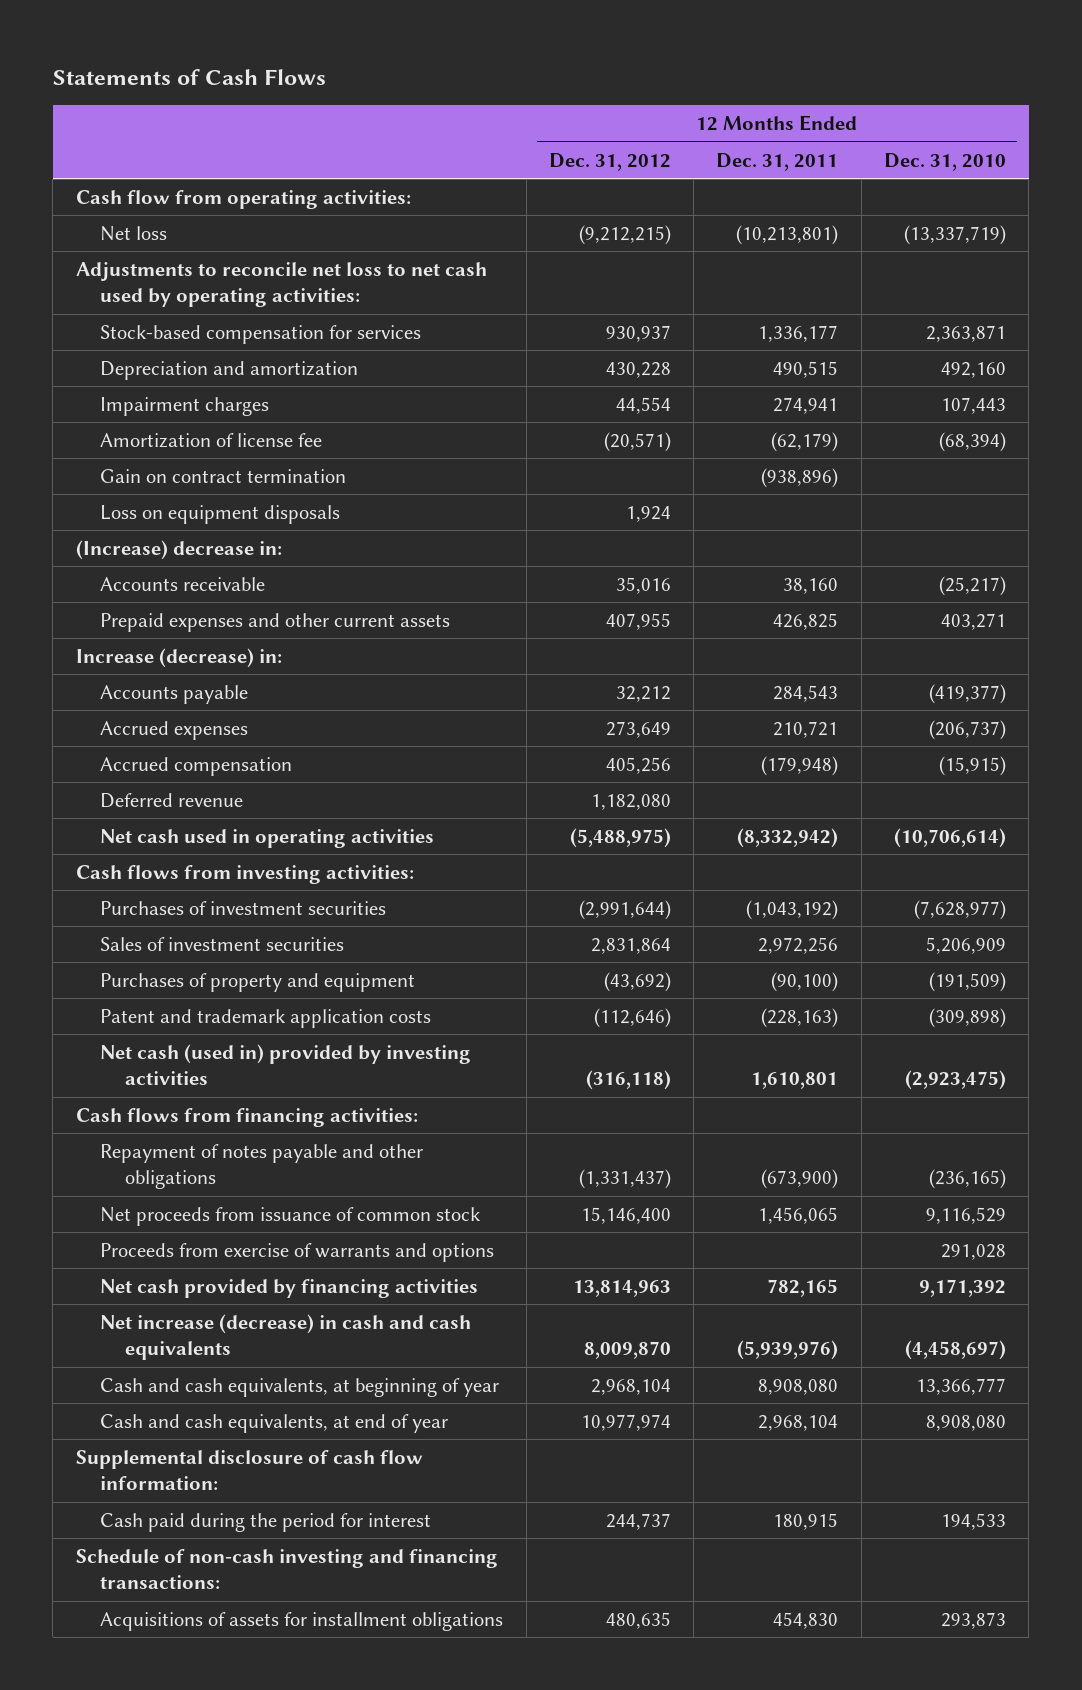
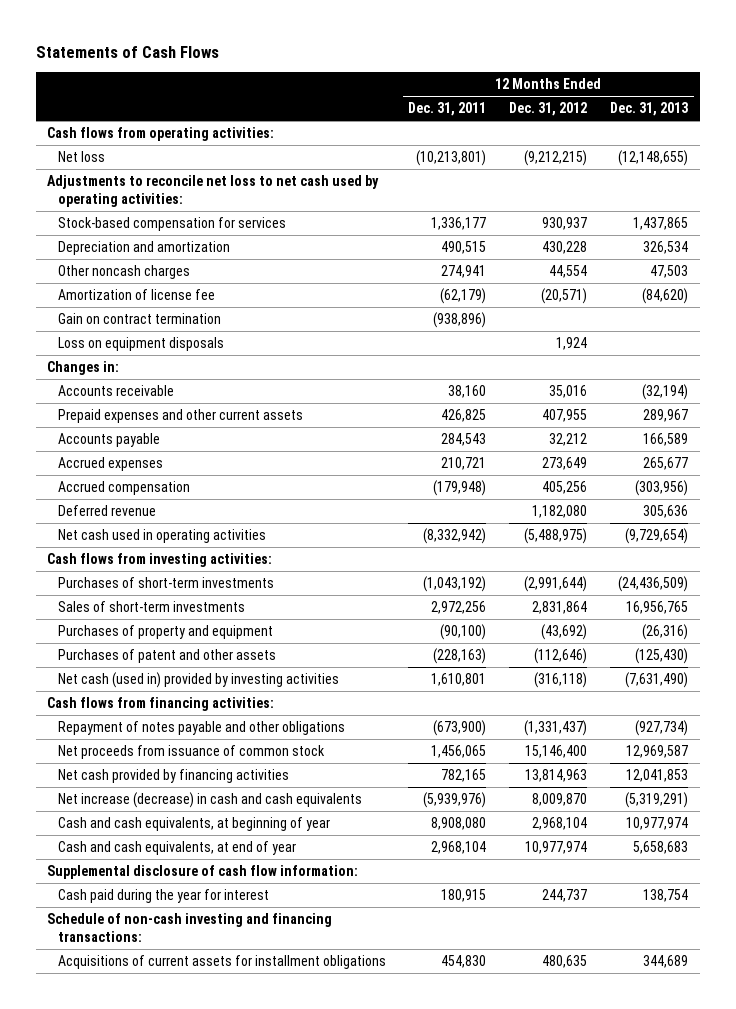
[883,152,1006,171] Dec. 31, 2010 -> none
none -> [610,102,689,117] Dec. 31, 2013
[75,189,411,209] Cash flow from operating activities: -> [47,127,275,142] Cash flows from operating activities:
[100,396,270,416] Impairment charges -> [57,265,190,280] Other noncash charges
[75,539,282,560] (Increase) decrease in: -> none
none -> [47,361,120,376] Changes in:
[75,647,282,668] Increase (decrease) in: -> none
[100,900,387,915] Purchases of investment securities -> [57,577,274,589] Purchases of short-term investments
[100,936,345,951] Sales of investment securities -> [57,601,245,613] Sales of short-term investments
[100,1008,432,1028] Patent and trademark application costs -> [57,649,276,664] Purchases of patent and other assets
[100,1242,495,1262] Proceeds from exercise of warrants and options -> none
[100,1512,432,1532] Cash paid during the period for interest -> [57,889,269,904] Cash paid during the year for interest
[100,1611,504,1631] Acquisitions of assets for installment obligations -> [57,955,386,970] Acquisitions of current assets for installment obligations

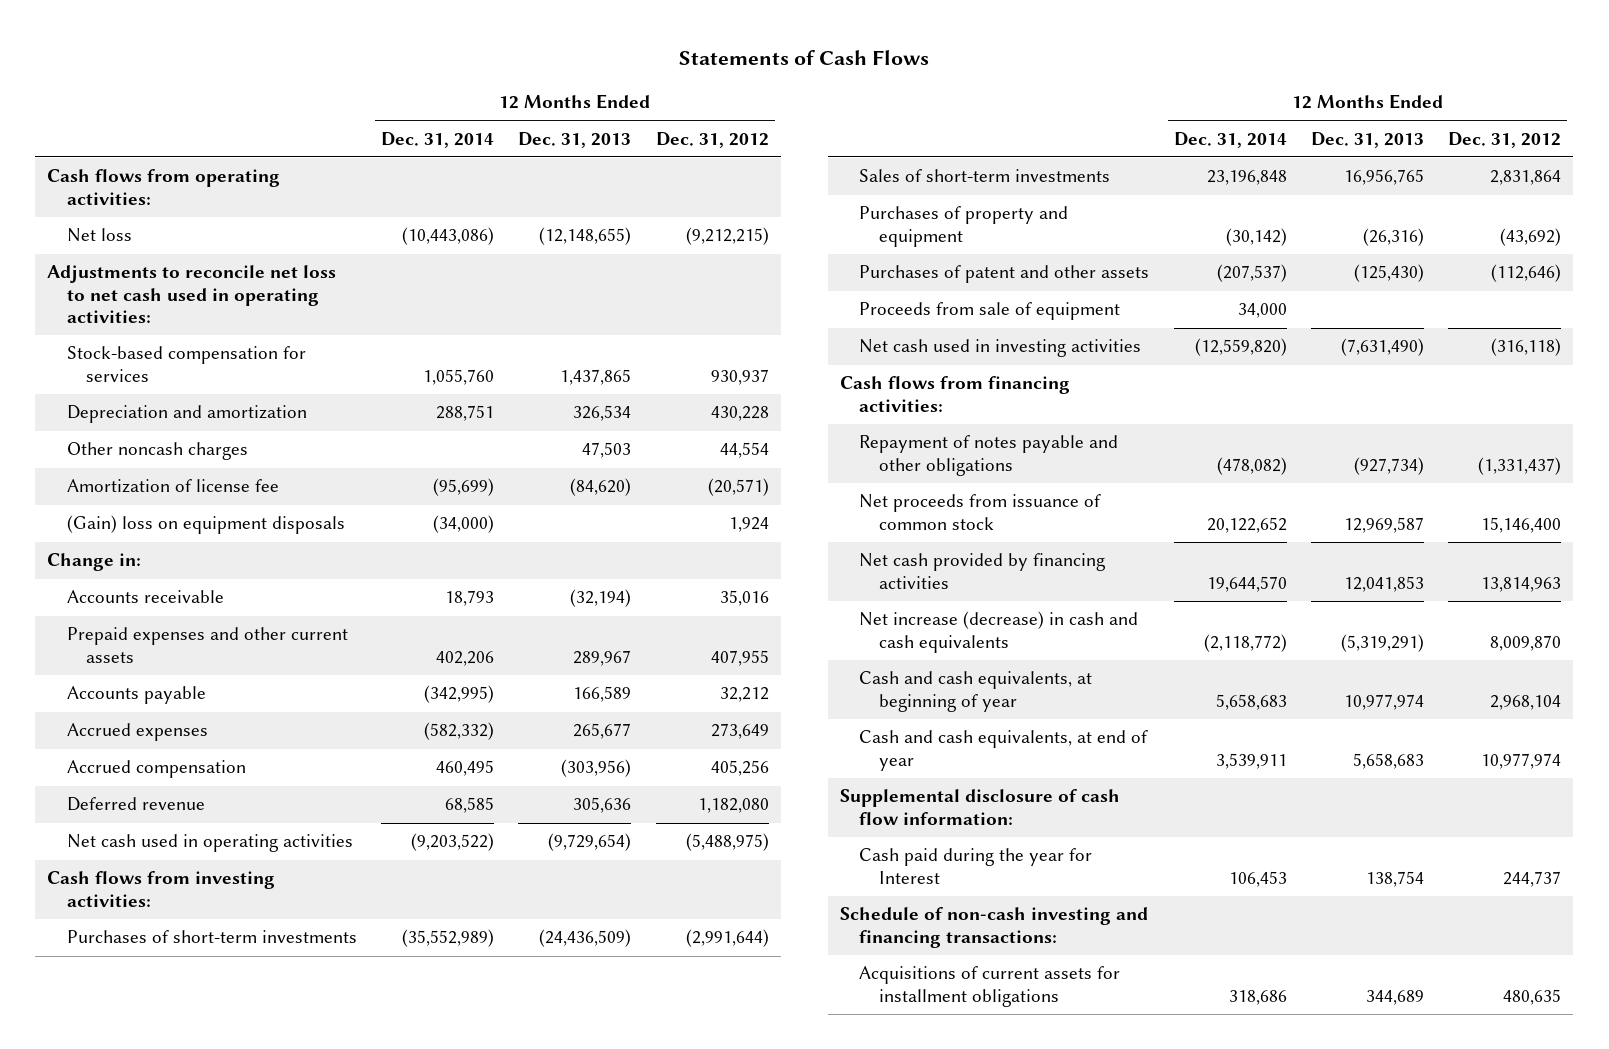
[408,102,487,117] Dec. 31, 2011 -> none
none -> [381,131,495,148] Dec. 31, 2014
[47,175,380,208] Adjustments to reconcile net loss to net cash used by operating activities: -> [47,265,337,323] Adjustments to reconcile net loss to net cash used in operating activities:
[57,313,221,325] Gain on contract termination -> none
[57,337,224,352] Loss on equipment disposals -> [66,515,345,535] (Gain) loss on equipment disposals
[47,361,120,376] Changes in: -> [47,553,142,572] Change in:
none -> [859,302,1121,321] Proceeds from sale of equipment
[57,672,339,689] Net cash (used in) provided by investing activities -> [859,339,1142,358] Net cash used in investing activities
[57,889,269,904] Cash paid during the year for interest -> [859,848,1093,884] Cash paid during the year for Interest

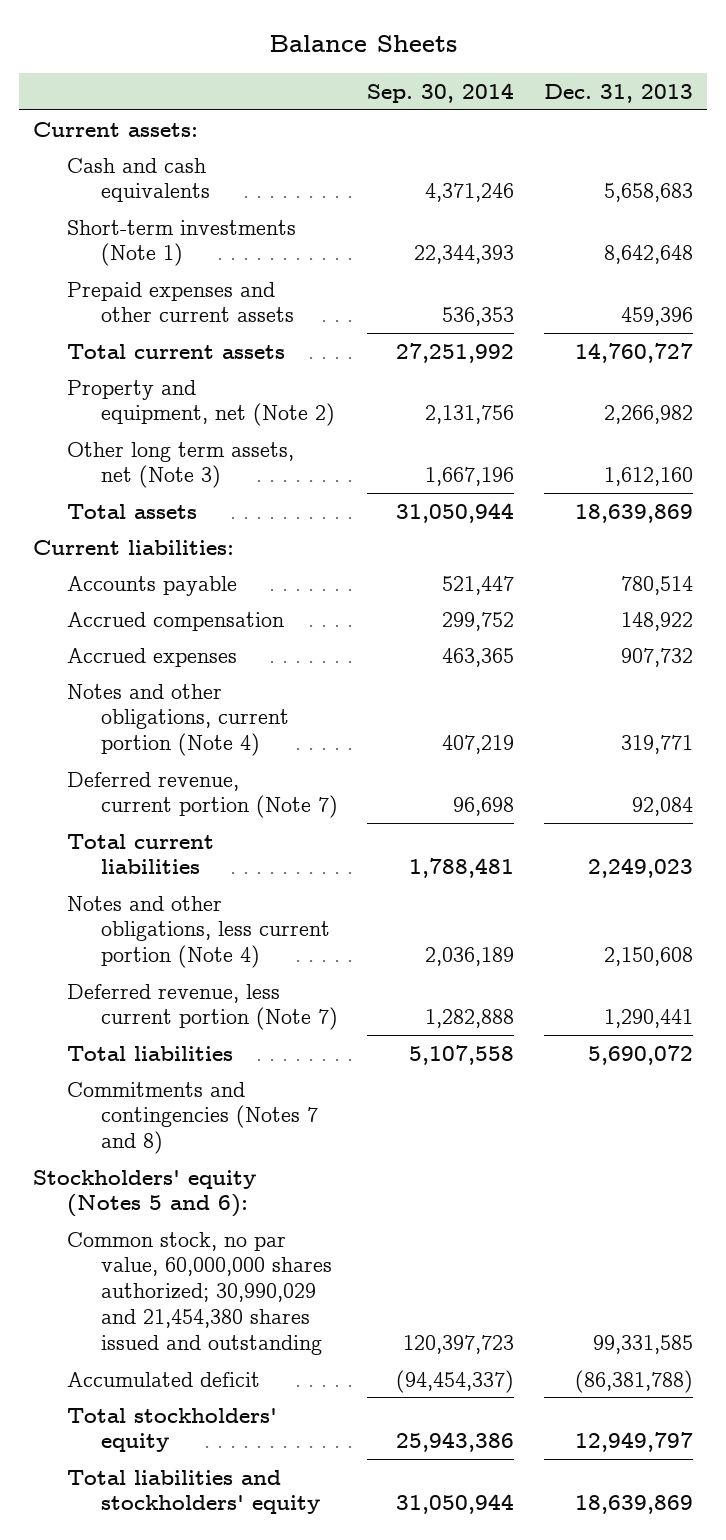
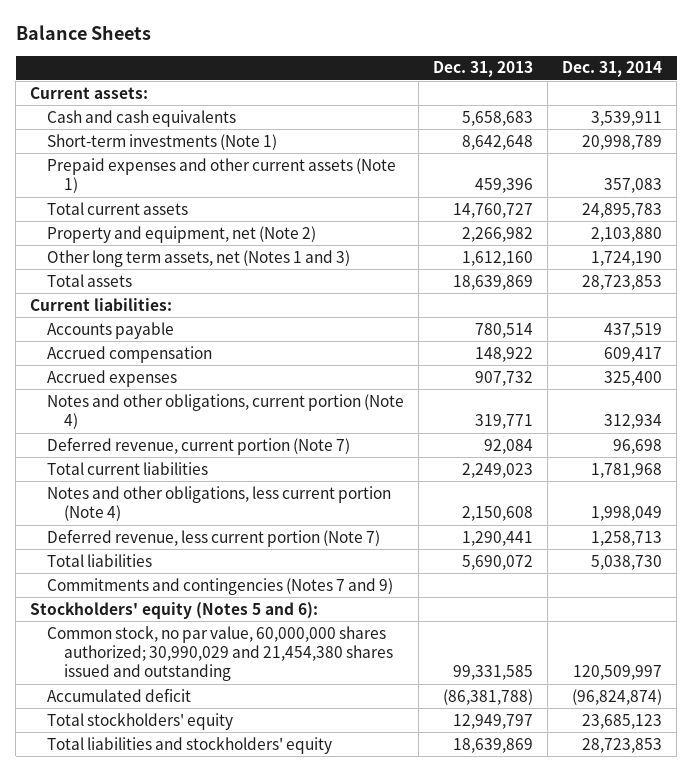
[367,82,515,103] Sep. 30, 2014 -> none
none -> [562,61,663,78] Dec. 31, 2014
[67,281,294,323] Prepaid expenses and other current assets -> [47,157,397,194] Prepaid expenses and other current assets (Note 1)
[67,441,295,489] Other long term assets, net (Note 3) -> [47,249,351,267] Other long term assets, net (Notes 1 and 3)
[67,1081,318,1155] Commitments and contingencies (Notes 7 and 8) -> [47,577,394,595] Commitments and contingencies (Notes 7 and 9)

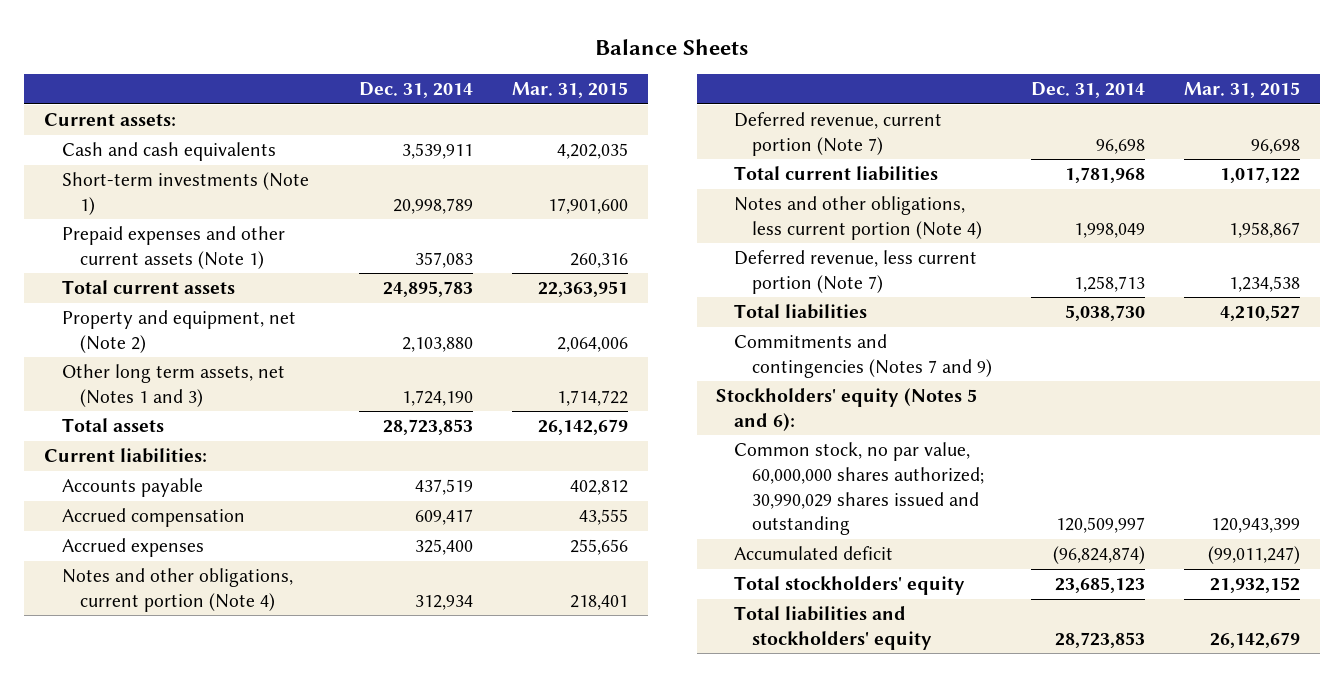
[433,61,534,78] Dec. 31, 2013 -> none
none -> [512,82,629,99] Mar. 31, 2015
[47,625,393,682] Common stock, no par value, 60,000,000 shares authorized; 30,990,029 and 21,454,380 shares issued and outstanding -> [734,442,985,536] Common stock, no par value, 60,000,000 shares authorized; 30,990,029 shares issued and outstanding

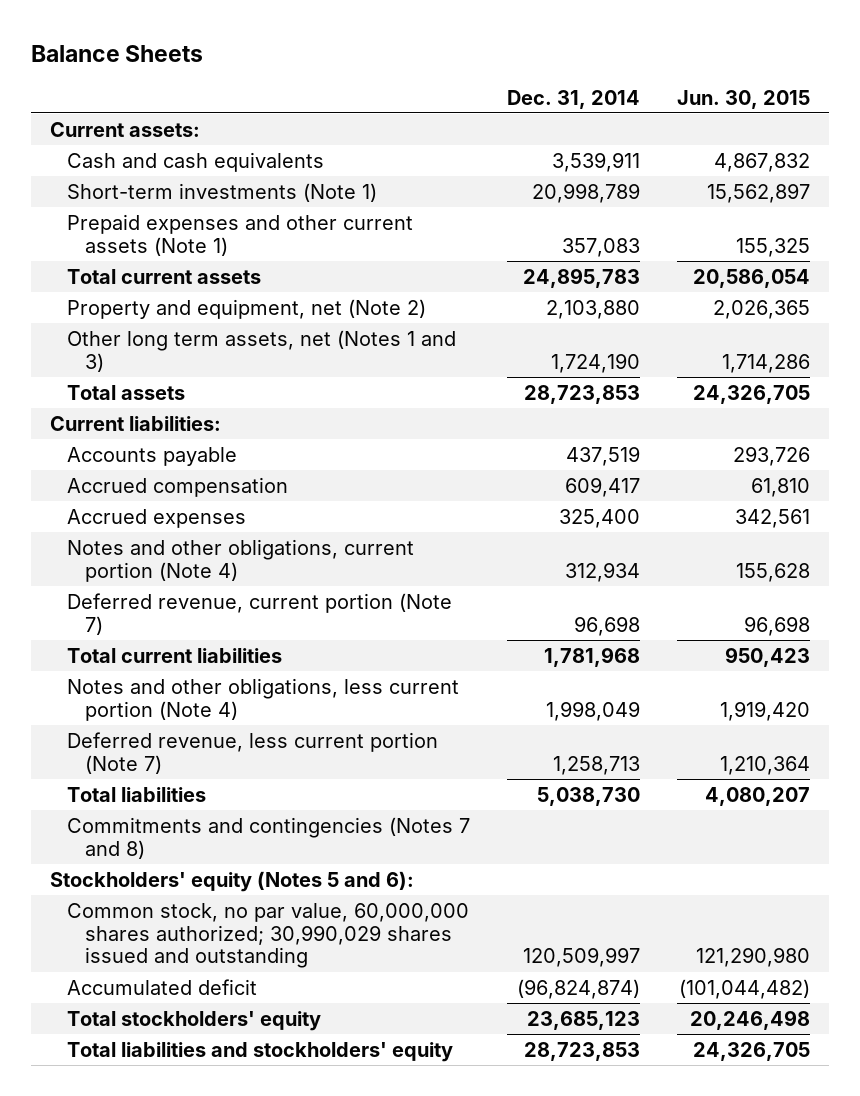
[512,82,629,99] Mar. 31, 2015 -> none
none -> [677,89,811,109] Jun. 30, 2015
[734,334,993,378] Commitments and contingencies (Notes 7 and 9) -> [67,816,471,859] Commitments and contingencies (Notes 7 and 8)

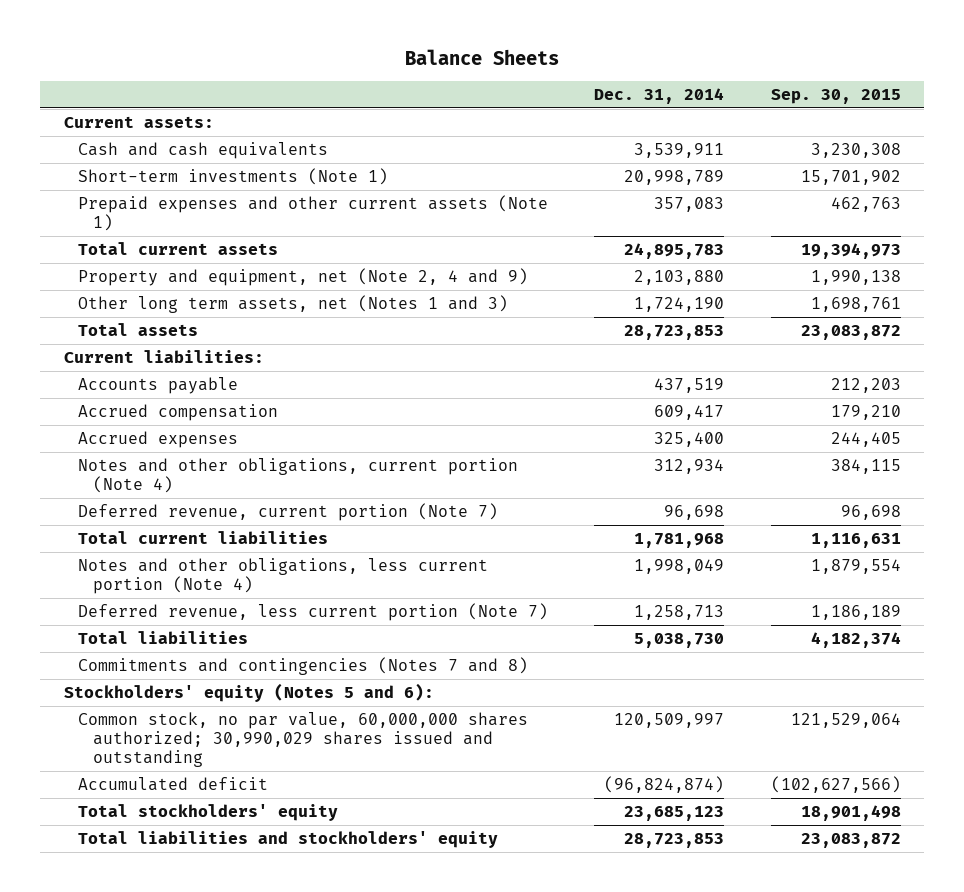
[677,89,811,109] Jun. 30, 2015 -> none
none -> [770,89,901,105] Sep. 30, 2015
[67,298,427,319] Property and equipment, net (Note 2) -> [78,267,529,286] Property and equipment, net (Note 2, 4 and 9)

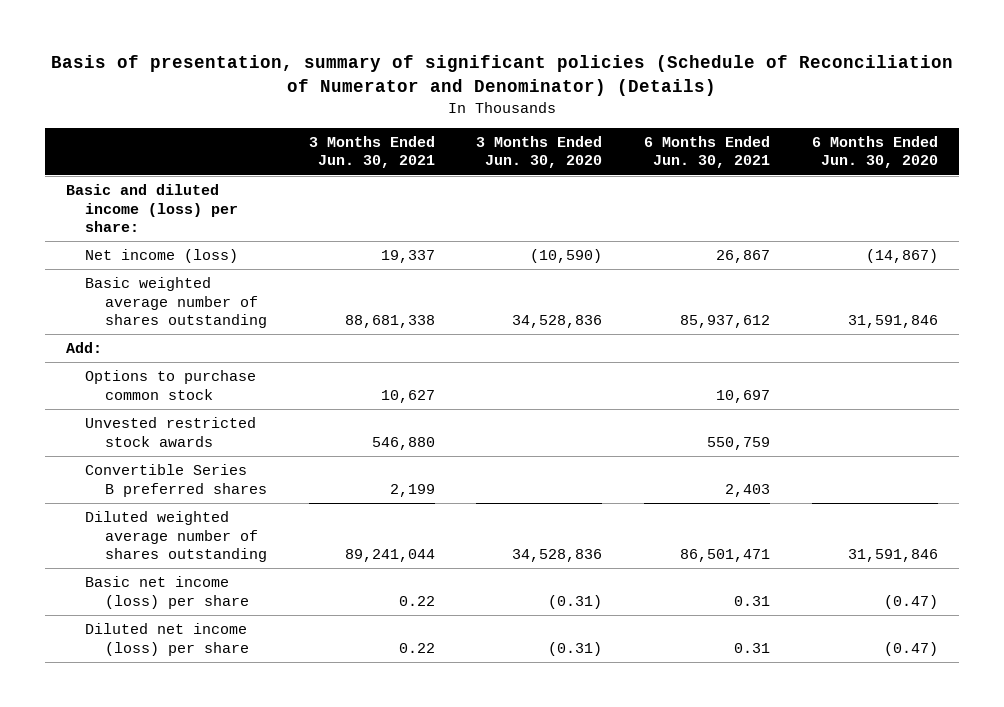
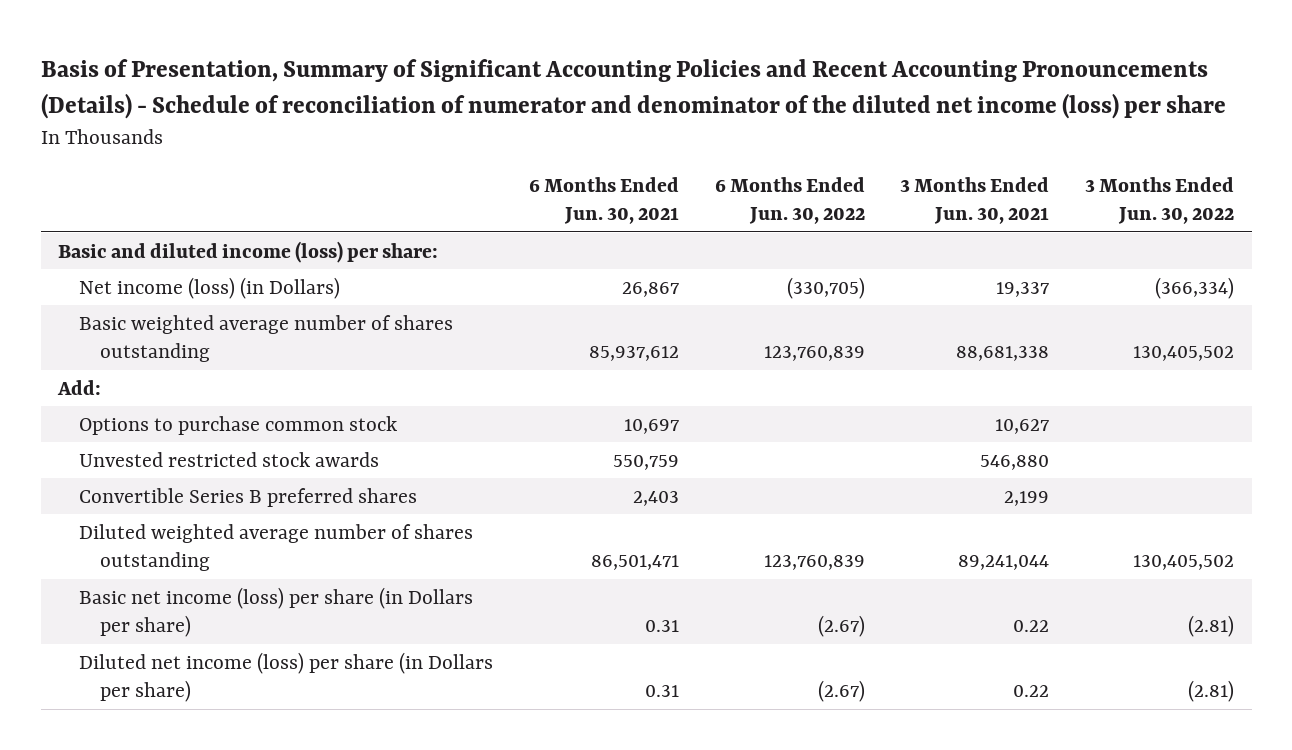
[50,55,953,97] Basis of presentation, summary of significant policies (Schedule of Reconciliation of Numerator and Denominator) (Details) -> [40,58,1226,119] Basis of Presentation, Summary of Significant Accounting Policies and Recent Accounting Pronouncements (Details) - Schedule of reconciliation of numerator and denominator of the diluted net income (loss) per share
[476,135,603,169] 3 Months Ended Jun. 30, 2020 -> none
[811,135,938,169] 6 Months Ended Jun. 30, 2020 -> none
none -> [714,176,865,225] 6 Months Ended Jun. 30, 2022
none -> [1084,176,1234,225] 3 Months Ended Jun. 30, 2022
[85,249,239,264] Net income (loss) -> [79,276,341,299] Net income (loss) (in Dollars)
[85,576,249,609] Basic net income (loss) per share -> [79,586,474,638] Basic net income (loss) per share (in Dollars per share)
[85,623,249,656] Diluted net income (loss) per share -> [79,651,494,703] Diluted net income (loss) per share (in Dollars per share)

